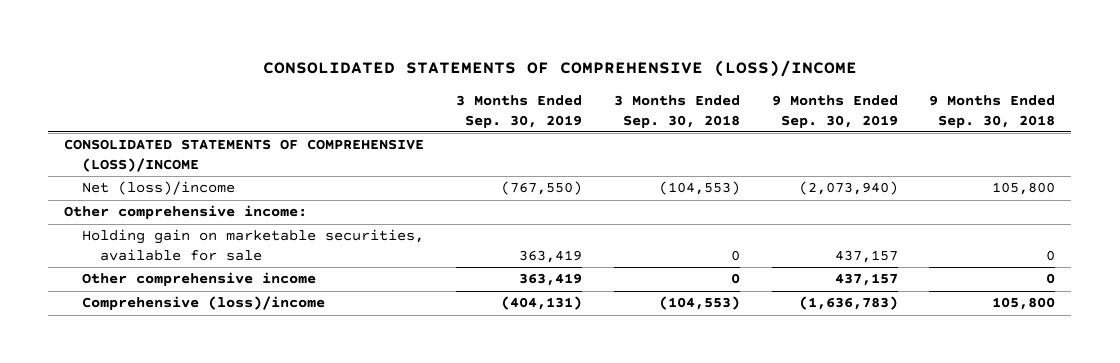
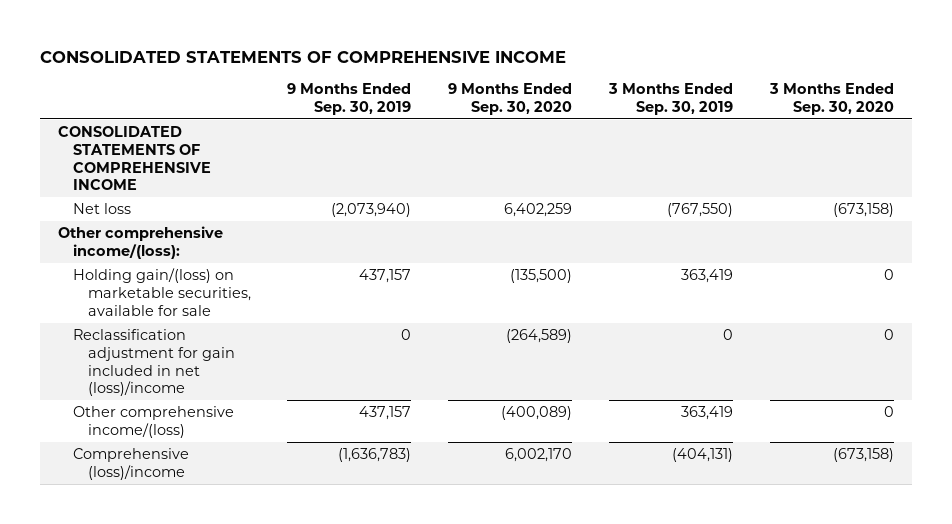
[262,59,857,77] CONSOLIDATED STATEMENTS OF COMPREHENSIVE (LOSS)/INCOME -> [39,50,566,63] CONSOLIDATED STATEMENTS OF COMPREHENSIVE INCOME
[613,94,740,128] 3 Months Ended Sep. 30, 2018 -> none
[929,94,1056,128] 9 Months Ended Sep. 30, 2018 -> none
none -> [448,83,573,115] 9 Months Ended Sep. 30, 2020
none -> [768,83,894,115] 3 Months Ended Sep. 30, 2020
[64,139,425,173] CONSOLIDATED STATEMENTS OF COMPREHENSIVE (LOSS)/INCOME -> [58,126,211,191] CONSOLIDATED STATEMENTS OF COMPREHENSIVE INCOME
[81,181,235,196] Net (loss)/income -> [72,203,131,215] Net loss
[64,205,308,220] Other comprehensive income: -> [58,226,224,259] Other comprehensive income/(loss):
[81,229,424,262] Holding gain on marketable securities, available for sale -> [72,268,251,316] Holding gain/(loss) on marketable securities, available for sale
none -> [72,329,235,397] Reclassification adjustment for gain included in net (loss)/income
[81,272,316,287] Other comprehensive income -> [72,406,234,438] Other comprehensive income/(loss)

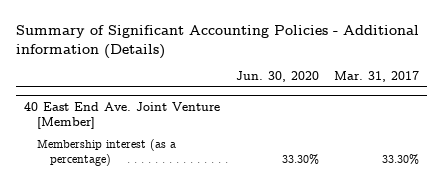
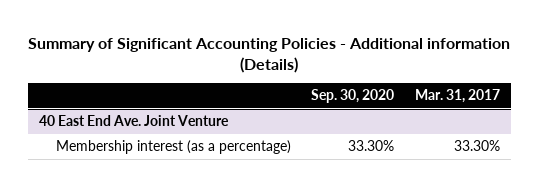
[235,71,319,83] Jun. 30, 2020 -> none
none -> [311,89,395,104] Sep. 30, 2020
[24,101,221,130] 40 East End Ave. Joint Venture [Member] -> [38,115,229,127] 40 East End Ave. Joint Venture

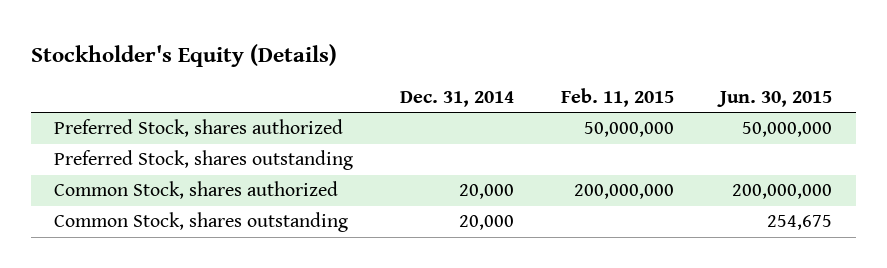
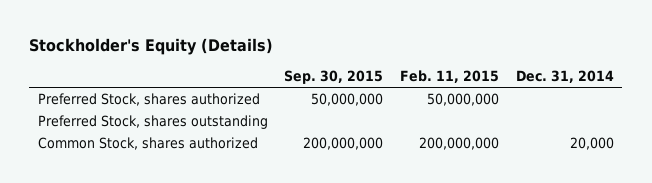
[717,91,833,108] Jun. 30, 2015 -> none
none -> [284,70,384,85] Sep. 30, 2015
[54,212,349,233] Common Stock, shares outstanding -> none

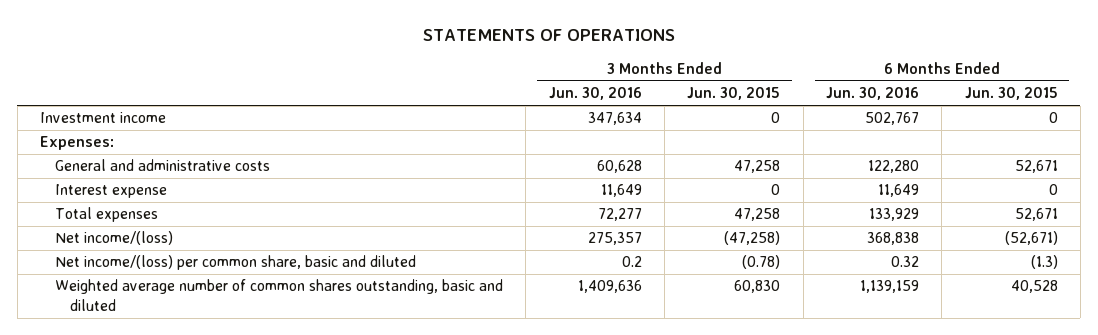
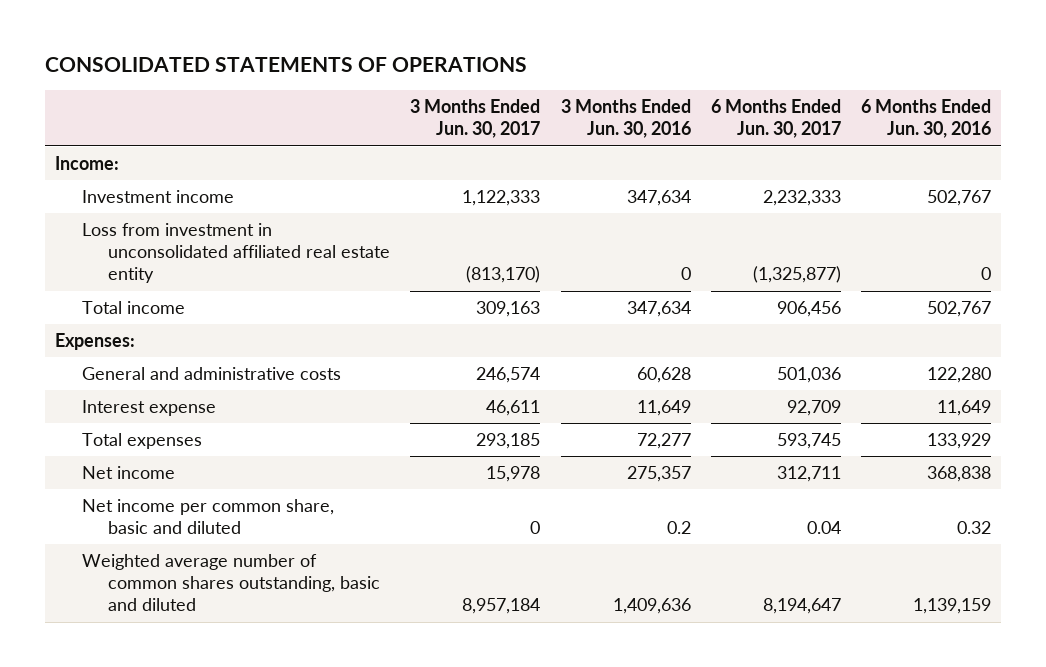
[422,29,675,42] STATEMENTS OF OPERATIONS -> [45,57,528,73] CONSOLIDATED STATEMENTS OF OPERATIONS
[687,87,781,101] Jun. 30, 2015 -> none
[964,87,1058,101] Jun. 30, 2015 -> none
none -> [410,99,541,139] 3 Months Ended Jun. 30, 2017
none -> [710,99,841,139] 6 Months Ended Jun. 30, 2017
none -> [55,156,120,171] Income:
none -> [81,223,391,284] Loss from investment in unconsolidated affiliated real estate entity
none -> [81,301,185,315] Total income
[55,231,174,246] Net income/(loss) -> [81,466,175,480] Net income
[55,255,417,271] Net income/(loss) per common share, basic and diluted -> [81,499,334,535] Net income per common share, basic and diluted

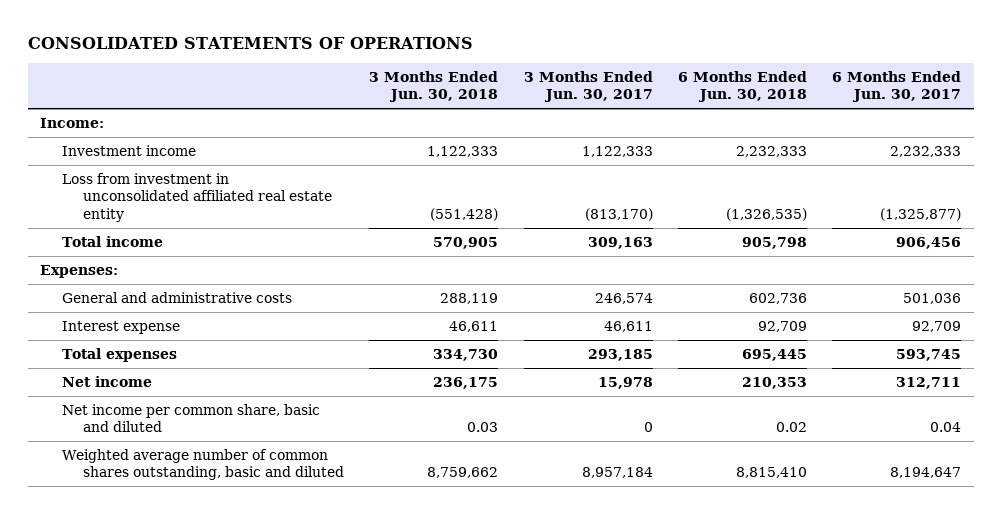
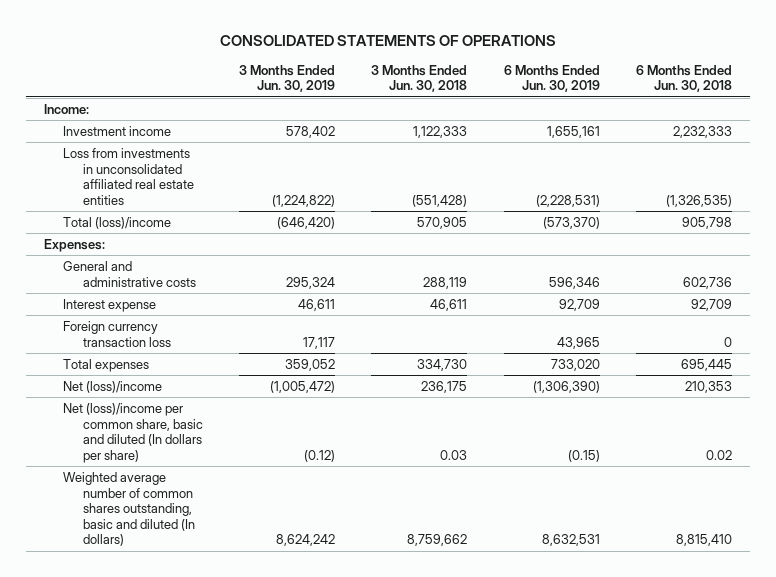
[523,71,653,103] 3 Months Ended Jun. 30, 2017 -> none
[832,71,962,103] 6 Months Ended Jun. 30, 2017 -> none
none -> [238,64,335,93] 3 Months Ended Jun. 30, 2019
none -> [503,64,600,93] 6 Months Ended Jun. 30, 2019
[61,173,333,222] Loss from investment in unconsolidated affiliated real estate entity -> [63,147,194,205] Loss from investments in unconsolidated affiliated real estate entities
[61,236,163,248] Total income -> [63,216,172,229] Total (loss)/income
none -> [63,320,171,347] Foreign currency transaction loss
[61,376,152,388] Net income -> [63,380,163,393] Net (loss)/income
[61,404,320,433] Net income per common share, basic and diluted -> [63,402,203,463] Net (loss)/income per common share, basic and diluted (In dollars per share)
[61,449,345,481] Weighted average number of common shares outstanding, basic and diluted -> [63,471,195,547] Weighted average number of common shares outstanding, basic and diluted (In dollars)

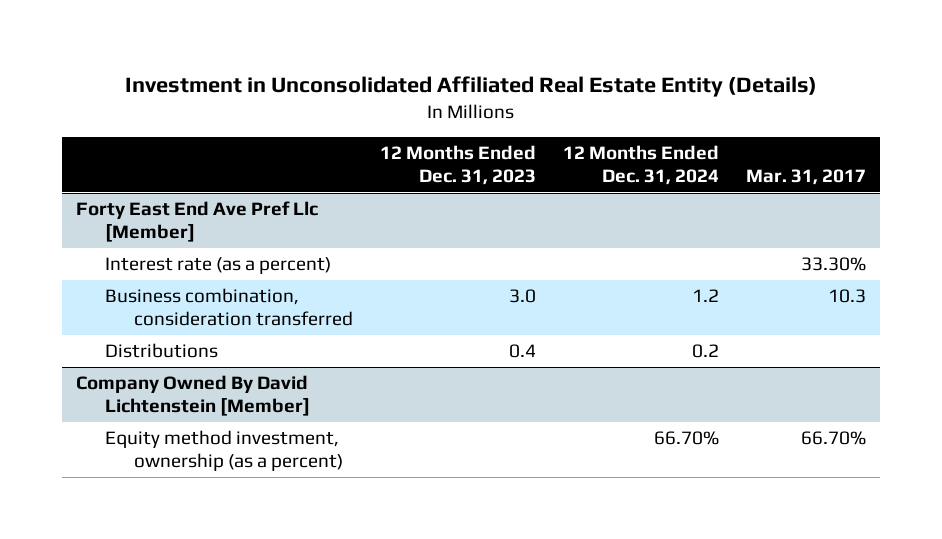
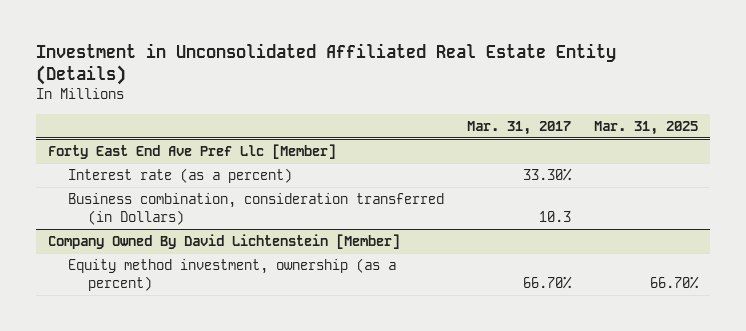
[380,144,537,185] 12 Months Ended Dec. 31, 2023 -> none
[563,144,720,185] 12 Months Ended Dec. 31, 2024 -> none
none -> [594,120,699,135] Mar. 31, 2025
[105,342,219,358] Distributions -> none
[105,287,354,327] Business combination, consideration transferred -> [67,193,444,225] Business combination, consideration transferred (in Dollars)

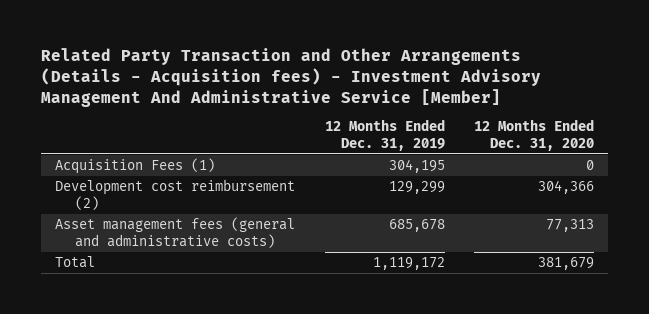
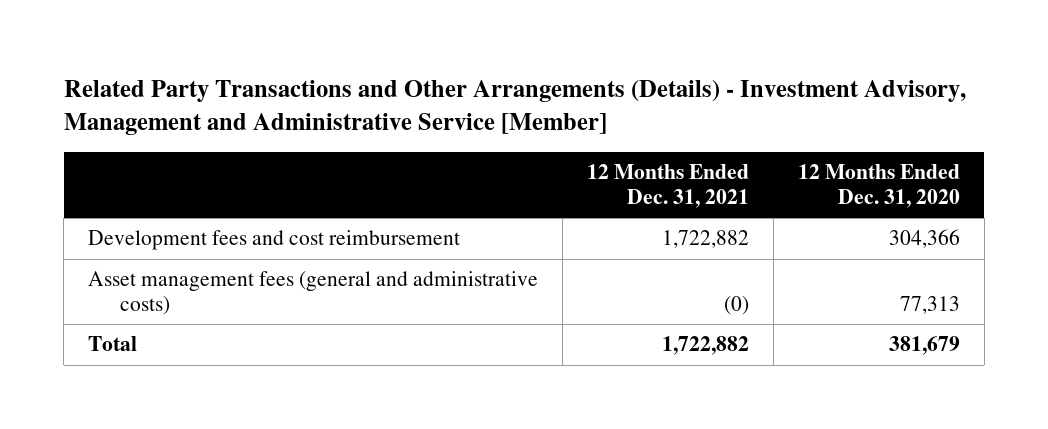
[40,48,541,107] Related Party Transaction and Other Arrangements (Details - Acquisition fees) - Investment Advisory Management And Administrative Service [Member] -> [63,80,966,136] Related Party Transactions and Other Arrangements (Details) - Investment Advisory, Management and Administrative Service [Member]
[324,119,445,152] 12 Months Ended Dec. 31, 2019 -> none
none -> [587,164,750,208] 12 Months Ended Dec. 31, 2021
[55,158,216,175] Acquisition Fees (1) -> none
[55,179,296,211] Development cost reimbursement (2) -> [88,230,461,251] Development fees and cost reimbursement

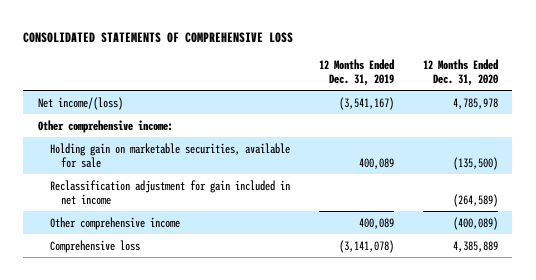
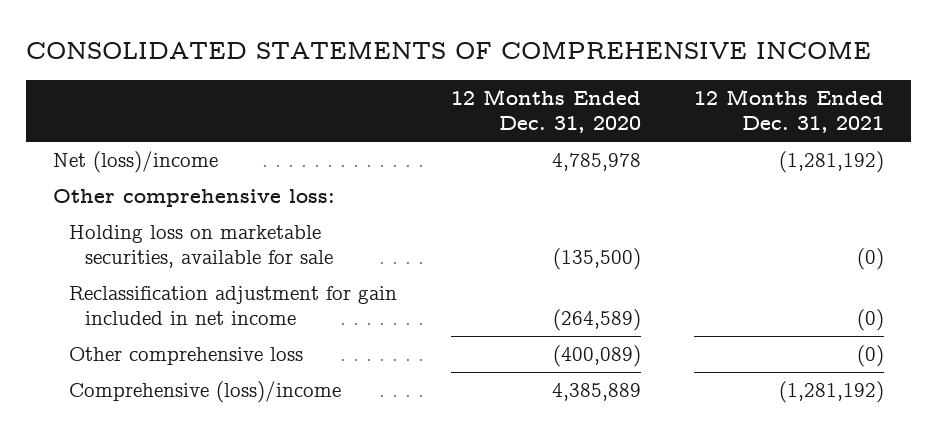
[23,31,294,43] CONSOLIDATED STATEMENTS OF COMPREHENSIVE LOSS -> [26,41,872,60] CONSOLIDATED STATEMENTS OF COMPREHENSIVE INCOME
[318,59,394,87] 12 Months Ended Dec. 31, 2019 -> none
none -> [694,89,885,134] 12 Months Ended Dec. 31, 2021
[37,96,123,110] Net income/(loss) -> [53,151,219,174] Net (loss)/income
[37,119,173,133] Other comprehensive income: -> [53,189,336,208] Other comprehensive loss:
[49,142,290,168] Holding gain on marketable securities, available for sale -> [69,225,334,269] Holding loss on marketable securities, available for sale
[49,216,180,230] Other comprehensive income -> [69,347,304,366] Other comprehensive loss
[49,239,140,253] Comprehensive loss -> [69,381,342,404] Comprehensive (loss)/income

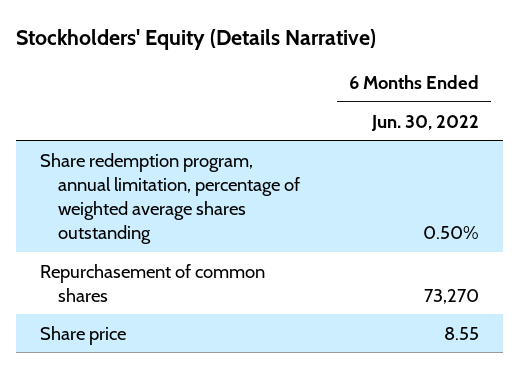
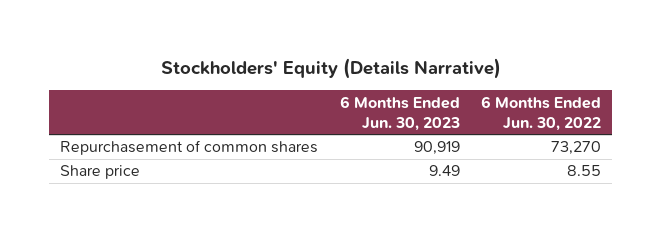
none -> [339,95,460,131] 6 Months Ended Jun. 30, 2023
[40,152,300,245] Share redemption program, annual limitation, percentage of weighted average shares outstanding -> none

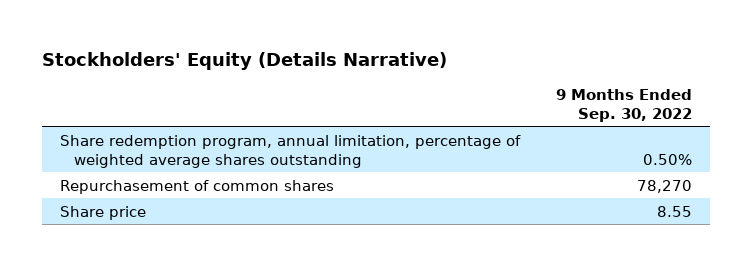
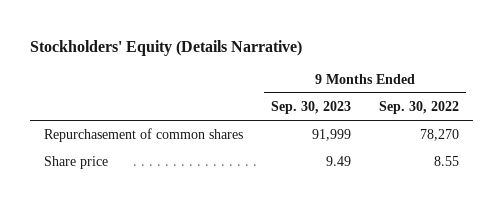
none -> [271,101,352,115] Sep. 30, 2023
[60,134,522,168] Share redemption program, annual limitation, percentage of weighted average shares outstanding -> none

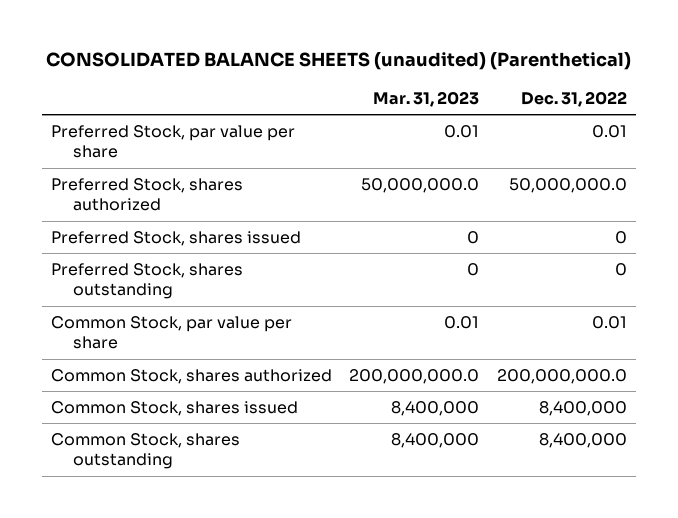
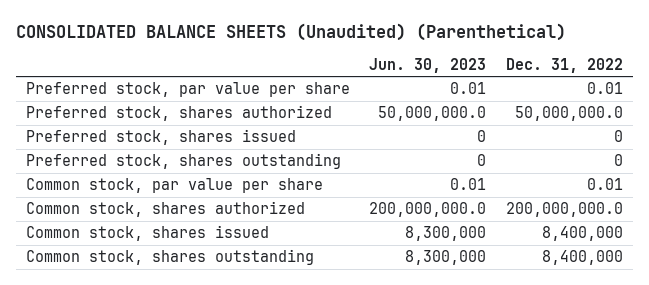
[45,52,631,71] CONSOLIDATED BALANCE SHEETS (unaudited) (Parenthetical) -> [15,22,566,41] CONSOLIDATED BALANCE SHEETS (Unaudited) (Parenthetical)
[373,91,480,108] Mar. 31, 2023 -> none
none -> [369,57,487,73] Jun. 30, 2023
[50,124,295,159] Preferred Stock, par value per share -> [25,82,350,98] Preferred stock, par value per share
[50,177,243,212] Preferred Stock, shares authorized -> [25,105,332,122] Preferred stock, shares authorized
[50,230,301,246] Preferred Stock, shares issued -> [25,129,296,146] Preferred stock, shares issued
[50,262,243,300] Preferred Stock, shares outstanding -> [25,153,341,170] Preferred stock, shares outstanding
[50,315,292,350] Common Stock, par value per share -> [25,178,323,194] Common stock, par value per share
[50,368,332,384] Common Stock, shares authorized -> [25,201,305,218] Common stock, shares authorized
[50,400,298,416] Common Stock, shares issued -> [25,225,269,242] Common stock, shares issued
[50,432,240,470] Common Stock, shares outstanding -> [25,249,314,266] Common stock, shares outstanding

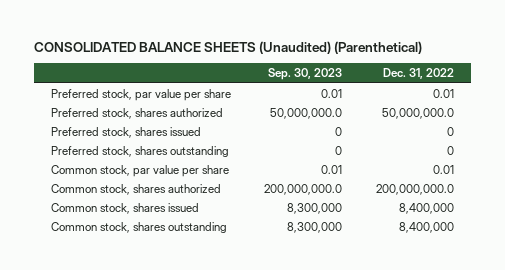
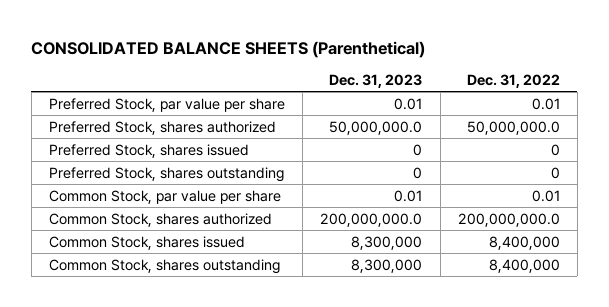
[33,40,422,54] CONSOLIDATED BALANCE SHEETS (Unaudited) (Parenthetical) -> [31,40,426,58] CONSOLIDATED BALANCE SHEETS (Parenthetical)
[268,68,343,81] Sep. 30, 2023 -> none
none -> [329,73,423,88] Dec. 31, 2023
[50,88,231,101] Preferred stock, par value per share -> [49,97,286,112] Preferred Stock, par value per share
[50,107,223,119] Preferred stock, shares authorized -> [49,120,277,135] Preferred Stock, shares authorized
[50,126,201,138] Preferred stock, shares issued -> [49,143,250,158] Preferred Stock, shares issued
[50,145,229,157] Preferred stock, shares outstanding -> [49,166,285,182] Preferred Stock, shares outstanding
[50,164,229,177] Common stock, par value per share -> [49,189,282,204] Common Stock, par value per share
[50,183,221,195] Common stock, shares authorized -> [49,212,273,227] Common Stock, shares authorized
[50,202,199,214] Common stock, shares issued -> [49,235,246,250] Common Stock, shares issued
[50,221,227,233] Common stock, shares outstanding -> [49,258,281,274] Common Stock, shares outstanding

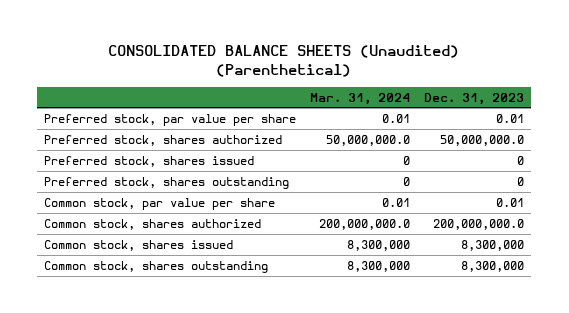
[31,40,426,58] CONSOLIDATED BALANCE SHEETS (Parenthetical) -> [108,45,460,77] CONSOLIDATED BALANCE SHEETS (Unaudited) (Parenthetical)
[466,73,560,88] Dec. 31, 2022 -> none
none -> [310,92,411,105] Mar. 31, 2024
[49,97,286,112] Preferred Stock, par value per share -> [44,113,297,126] Preferred stock, par value per share
[49,120,277,135] Preferred Stock, shares authorized -> [44,134,283,146] Preferred stock, shares authorized
[49,143,250,158] Preferred Stock, shares issued -> [44,155,255,167] Preferred stock, shares issued
[49,166,285,182] Preferred Stock, shares outstanding -> [44,176,290,189] Preferred stock, shares outstanding
[49,189,282,204] Common Stock, par value per share -> [44,197,276,210] Common stock, par value per share
[49,212,273,227] Common Stock, shares authorized -> [44,218,262,230] Common stock, shares authorized
[49,235,246,250] Common Stock, shares issued -> [44,239,234,251] Common stock, shares issued
[49,258,281,274] Common Stock, shares outstanding -> [44,260,269,273] Common stock, shares outstanding

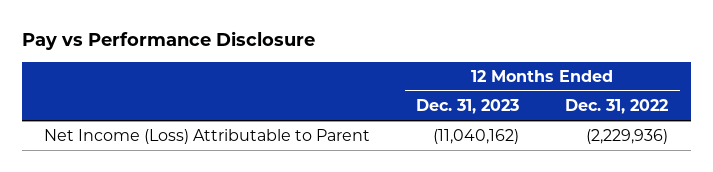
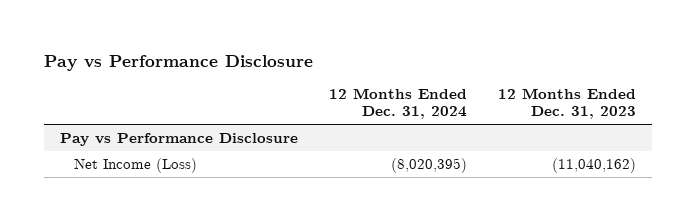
[565,99,669,115] Dec. 31, 2022 -> none
none -> [328,87,467,120] 12 Months Ended Dec. 31, 2024
none -> [59,132,298,146] Pay vs Performance Disclosure
[44,129,371,145] Net Income (Loss) Attributable to Parent -> [74,157,198,173] Net Income (Loss)

